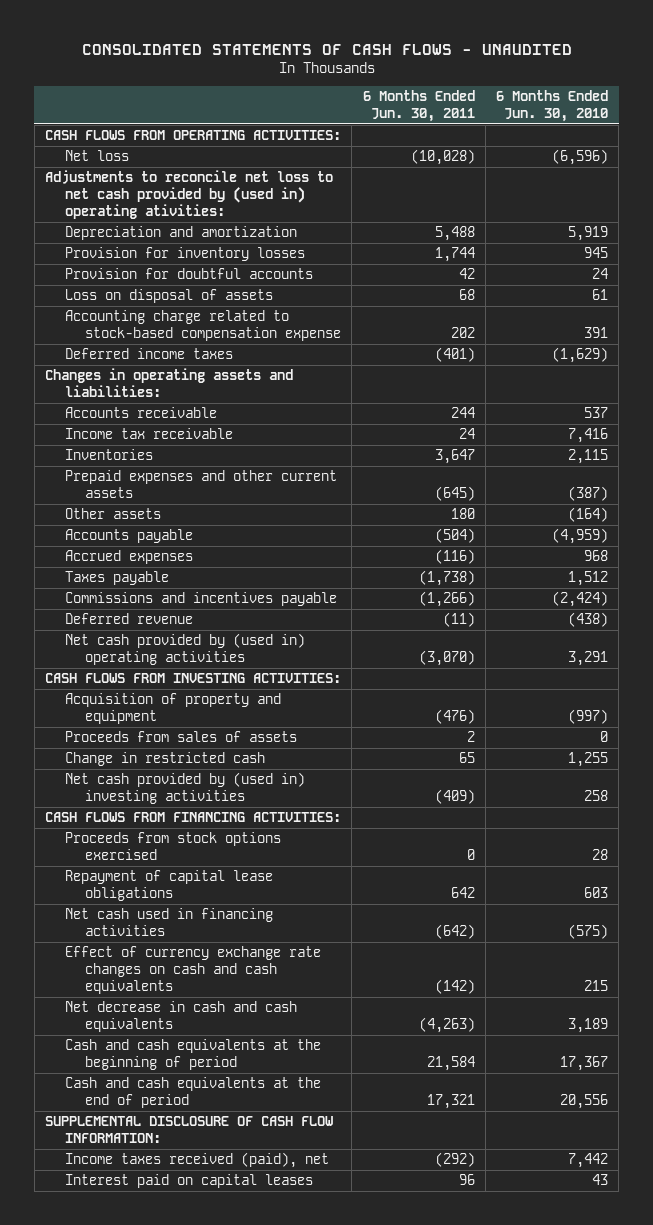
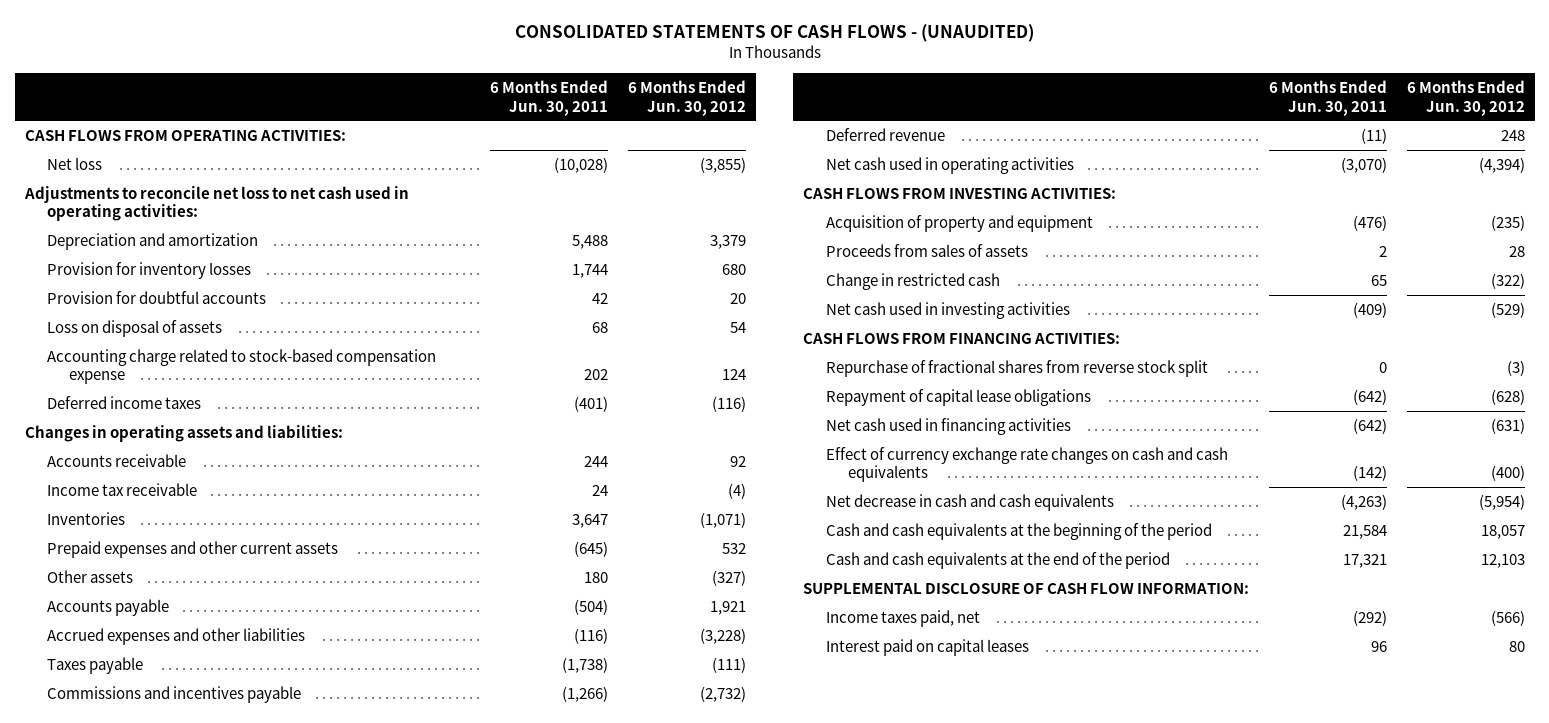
[81,43,572,55] CONSOLIDATED STATEMENTS OF CASH FLOWS - UNAUDITED -> [514,23,1034,42] CONSOLIDATED STATEMENTS OF CASH FLOWS - (UNAUDITED)
[496,90,609,122] 6 Months Ended Jun. 30, 2010 -> none
none -> [628,79,747,116] 6 Months Ended Jun. 30, 2012
[44,170,333,219] Adjustments to reconcile net loss to net cash provided by (used in) operating ativities: -> [23,185,409,222] Adjustments to reconcile net loss to net cash used in operating activities:
[64,550,193,565] Accrued expenses -> [47,627,306,645] Accrued expenses and other liabilities
[64,633,305,666] Net cash provided by (used in) operating activities -> [825,156,1074,174] Net cash used in operating activities
[64,772,305,805] Net cash provided by (used in) investing activities -> [825,301,1070,319] Net cash used in investing activities
[64,832,281,861] Proceeds from stock options exercised -> none
none -> [825,359,1208,377] Repurchase of fractional shares from reverse stock split
[450,887,475,899] 642 -> [1353,388,1388,405] (642)
[64,1039,321,1071] Cash and cash equivalents at the beginning of period -> [825,522,1212,540] Cash and cash equivalents at the beginning of the period
[64,1077,321,1109] Cash and cash equivalents at the end of period -> [825,551,1170,569] Cash and cash equivalents at the end of the period
[64,1152,329,1169] Income taxes received (paid), net -> [825,609,980,627] Income taxes paid, net

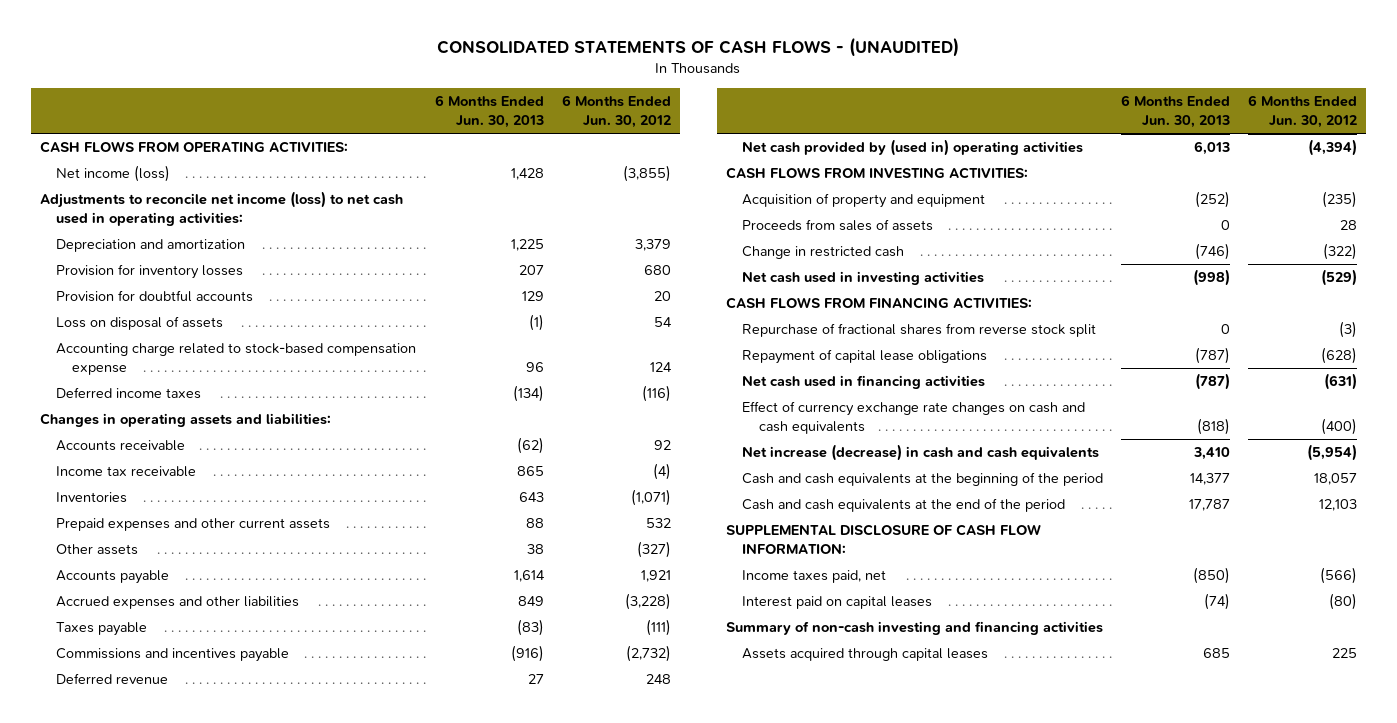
[490,79,609,116] 6 Months Ended Jun. 30, 2011 -> none
none -> [435,95,545,129] 6 Months Ended Jun. 30, 2013
[47,156,103,170] Net loss -> [56,165,171,183] Net income (loss)
[23,185,409,222] Adjustments to reconcile net loss to net cash used in operating activities: -> [39,191,403,227] Adjustments to reconcile net income (loss) to net cash used in operating activities:
[825,156,1074,174] Net cash used in operating activities -> [742,139,1084,157] Net cash provided by (used in) operating activities
[825,493,1114,511] Net decrease in cash and cash equivalents -> [742,444,1100,462] Net increase (decrease) in cash and cash equivalents
[1508,640,1525,652] 80 -> [1329,593,1358,611] (80)
none -> [725,621,1103,636] Summary of non-cash investing and financing activities
none -> [742,648,989,662] Assets acquired through capital leases

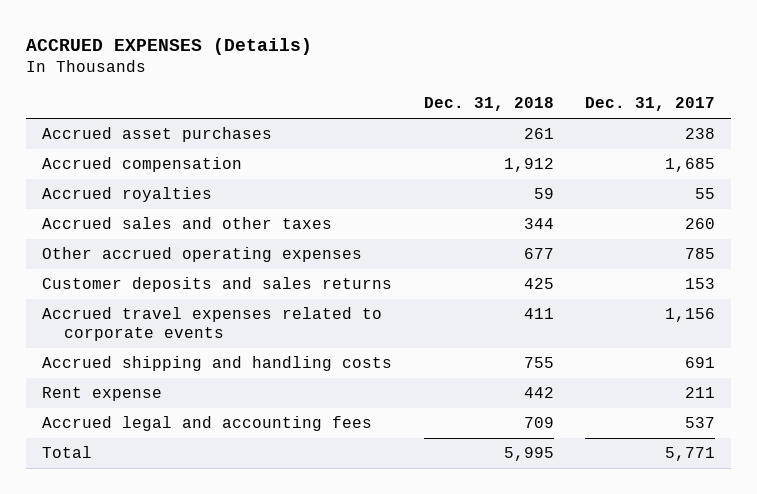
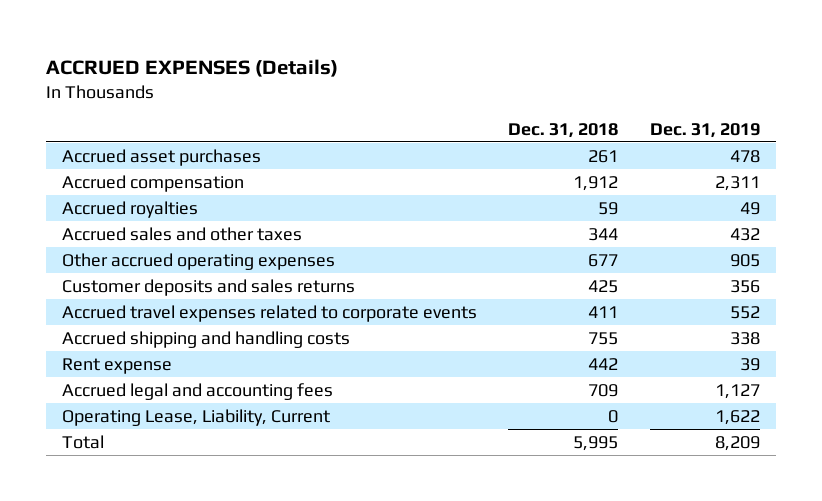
[585,97,716,112] Dec. 31, 2017 -> none
none -> [649,122,760,138] Dec. 31, 2019
none -> [62,408,331,426] Operating Lease, Liability, Current

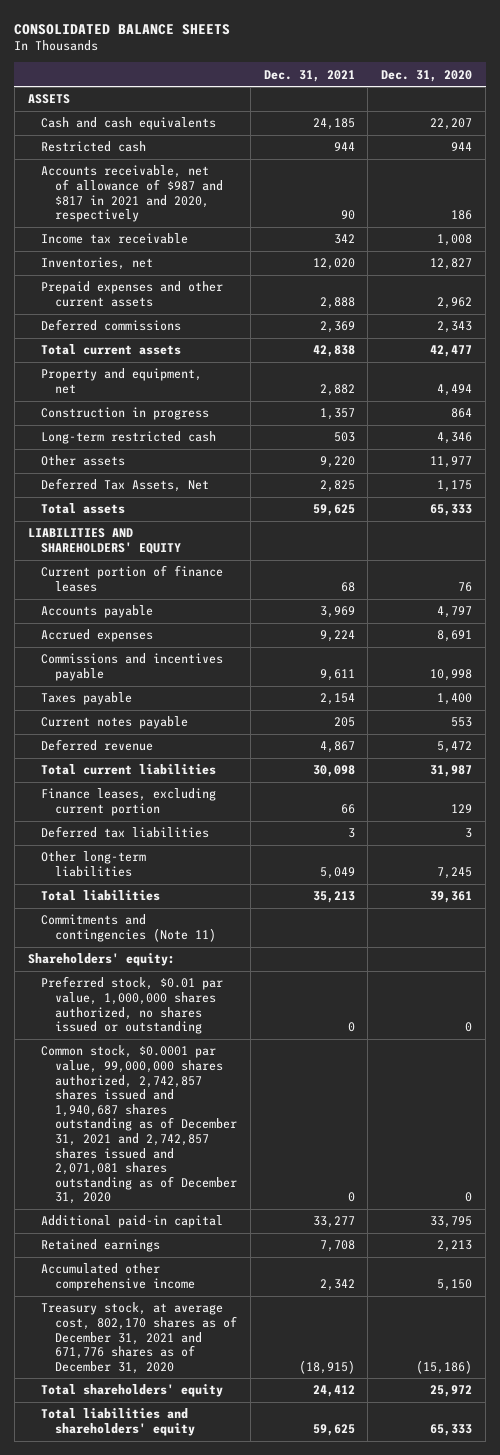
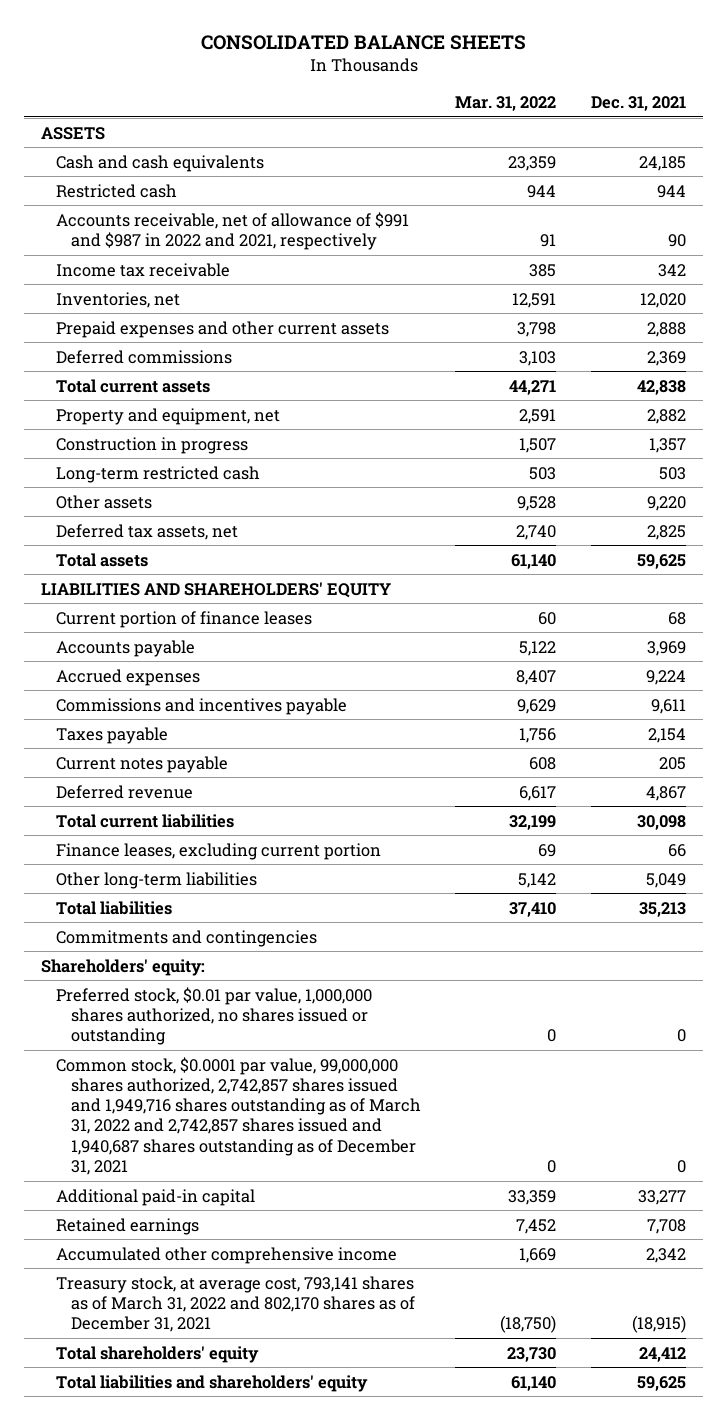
[381,69,473,82] Dec. 31, 2020 -> none
none -> [455,96,557,112] Mar. 31, 2022
[41,165,223,223] Accounts receivable, net of allowance of $987 and $817 in 2021 and 2020, respectively -> [55,211,409,250] Accounts receivable, net of allowance of $991 and $987 in 2022 and 2021, respectively
[41,478,210,493] Deferred Tax Assets, Net -> [55,523,238,540] Deferred tax assets, net
[41,826,210,839] Deferred tax liabilities -> none
[41,914,216,942] Commitments and contingencies (Note 11) -> [55,929,317,947] Commitments and contingencies
[41,1045,237,1205] Common stock, $0.0001 par value, 99,000,000 shares authorized, 2,742,857 shares issued and 1,940,687 shares outstanding as of December 31, 2021 and 2,742,857 shares issued and 2,071,081 shares outstanding as of December 31, 2020 -> [55,1056,421,1175] Common stock, $0.0001 par value, 99,000,000 shares authorized, 2,742,857 shares issued and 1,949,716 shares outstanding as of March 31, 2022 and 2,742,857 shares issued and 1,940,687 shares outstanding as of December 31, 2021
[41,1302,237,1374] Treasury stock, at average cost, 802,170 shares as of December 31, 2021 and 671,776 shares as of December 31, 2020 -> [55,1275,415,1333] Treasury stock, at average cost, 793,141 shares as of March 31, 2022 and 802,170 shares as of December 31, 2021

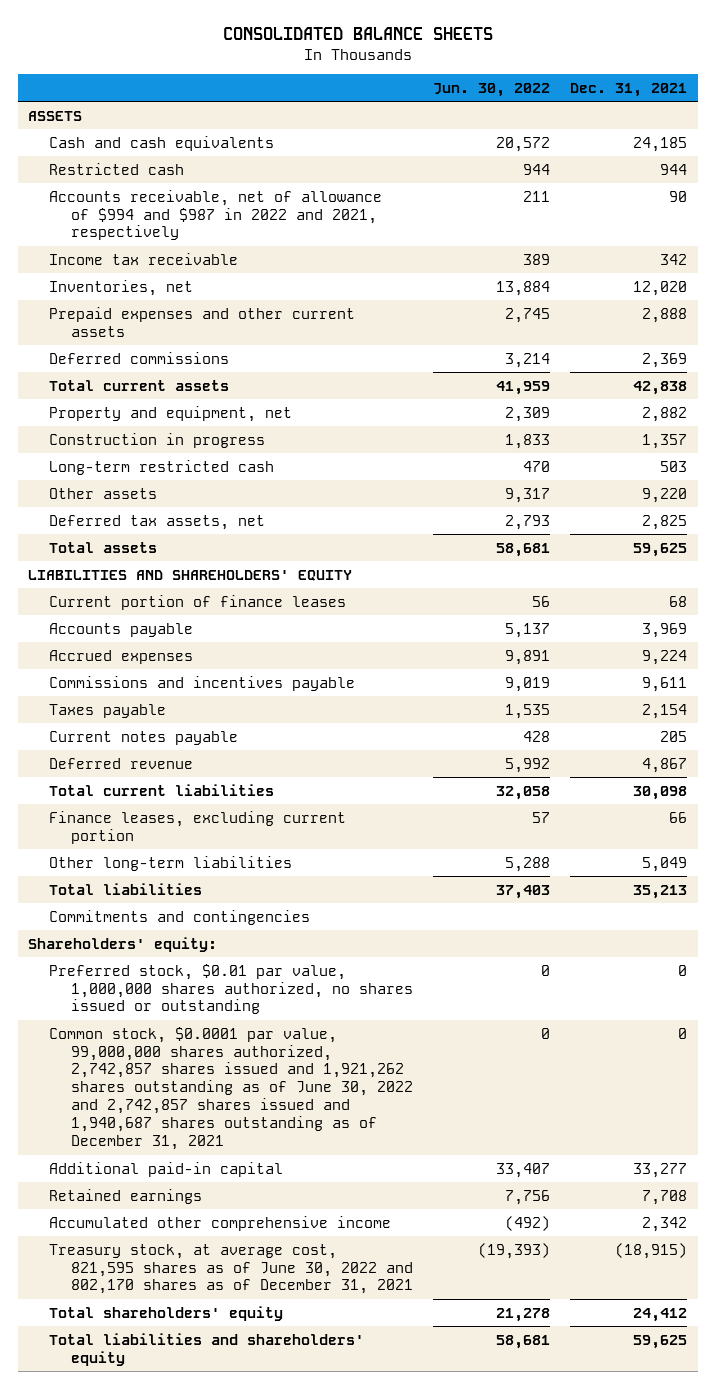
[455,96,557,112] Mar. 31, 2022 -> none
none -> [433,82,551,97] Jun. 30, 2022
[55,211,409,250] Accounts receivable, net of allowance of $991 and $987 in 2022 and 2021, respectively -> [49,189,383,241] Accounts receivable, net of allowance of $994 and $987 in 2022 and 2021, respectively
[55,1056,421,1175] Common stock, $0.0001 par value, 99,000,000 shares authorized, 2,742,857 shares issued and 1,949,716 shares outstanding as of March 31, 2022 and 2,742,857 shares issued and 1,940,687 shares outstanding as of December 31, 2021 -> [49,1026,413,1150] Common stock, $0.0001 par value, 99,000,000 shares authorized, 2,742,857 shares issued and 1,921,262 shares outstanding as of June 30, 2022 and 2,742,857 shares issued and 1,940,687 shares outstanding as of December 31, 2021
[55,1275,415,1333] Treasury stock, at average cost, 793,141 shares as of March 31, 2022 and 802,170 shares as of December 31, 2021 -> [49,1243,413,1295] Treasury stock, at average cost, 821,595 shares as of June 30, 2022 and 802,170 shares as of December 31, 2021

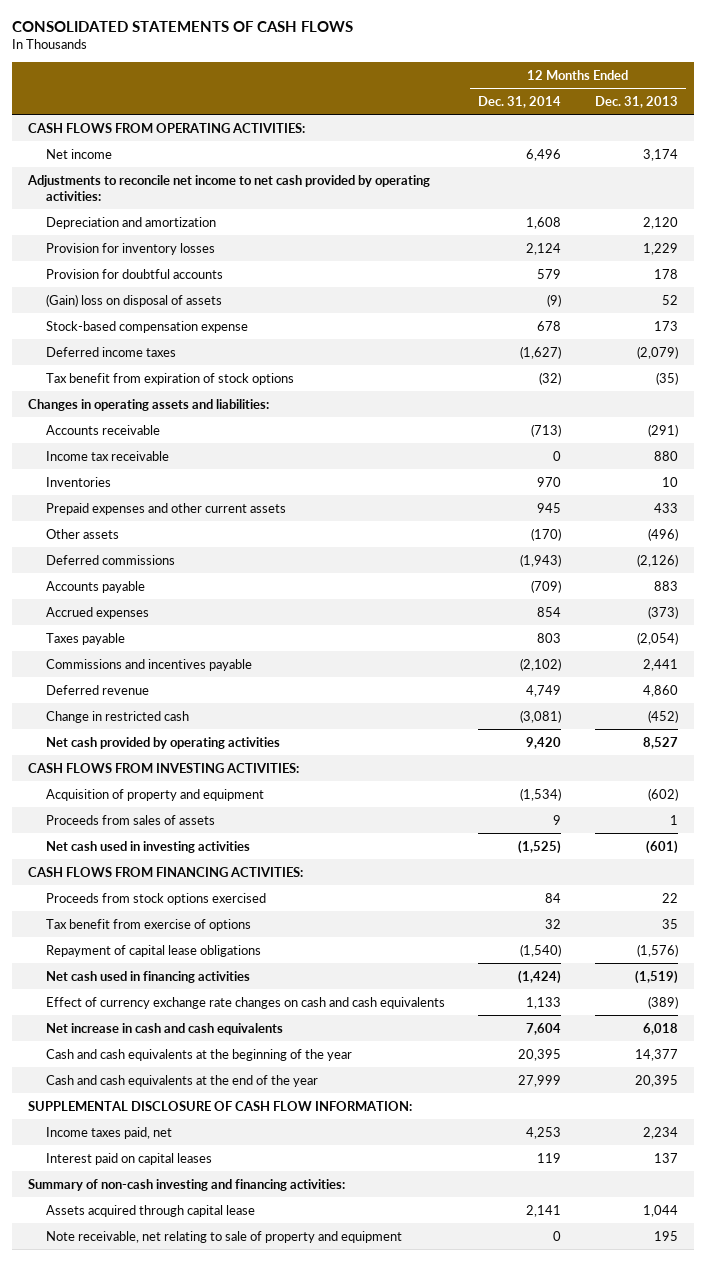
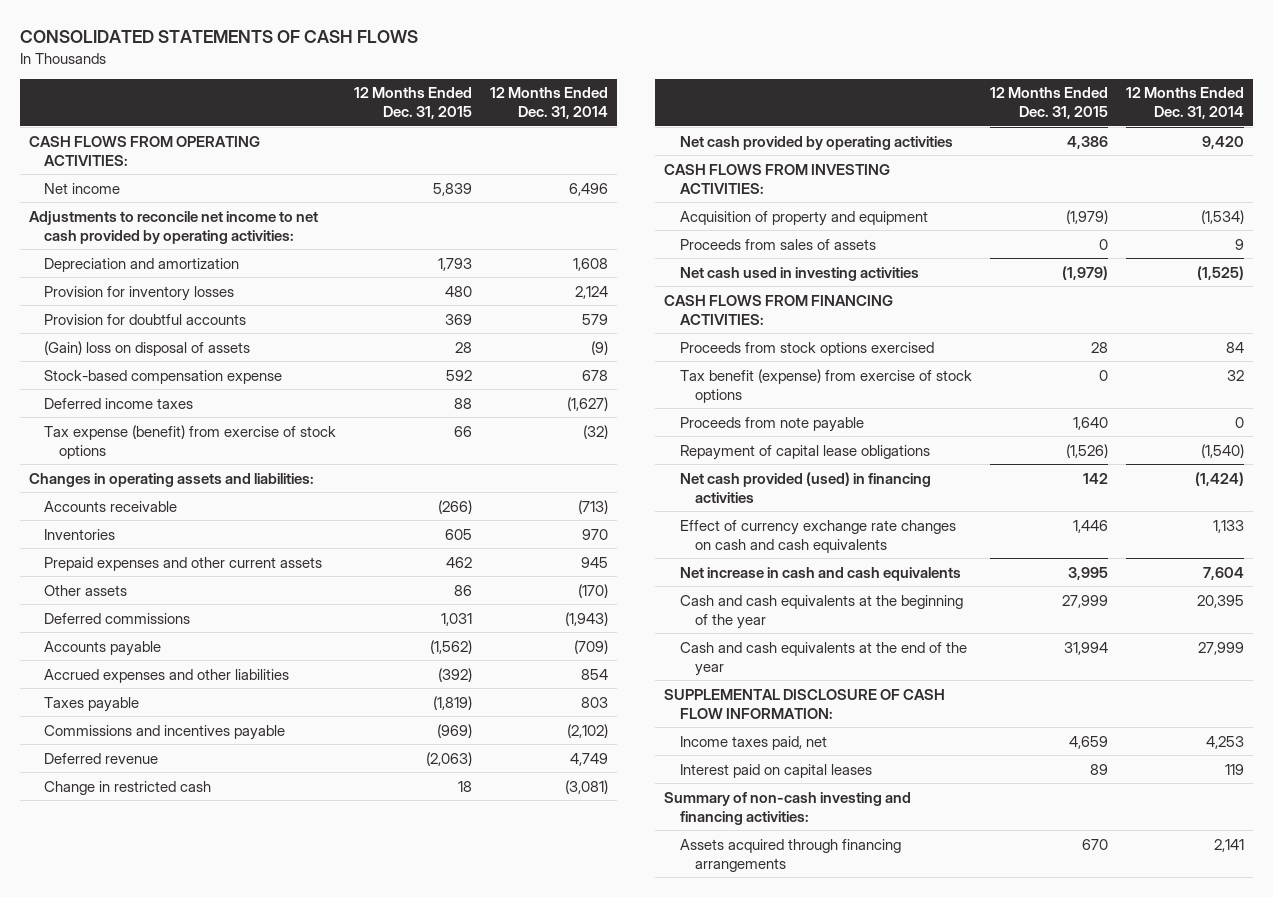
[594,95,678,108] Dec. 31, 2013 -> none
none -> [354,87,473,120] 12 Months Ended Dec. 31, 2015
[46,372,295,385] Tax benefit from expiration of stock options -> [43,424,336,459] Tax expense (benefit) from exercise of stock options
[46,450,170,461] Income tax receivable -> none
[46,606,150,619] Accrued expenses -> [43,668,289,683] Accrued expenses and other liabilities
[46,918,252,931] Tax benefit from exercise of options -> [679,368,972,403] Tax benefit (expense) from exercise of stock options
none -> [679,416,864,432] Proceeds from note payable
[46,970,251,983] Net cash used in financing activities -> [679,471,931,503] Net cash provided (used) in financing activities
[46,1230,403,1243] Note receivable, net relating to sale of property and equipment -> none
[46,1204,256,1217] Assets acquired through capital lease -> [679,838,901,872] Assets acquired through financing arrangements

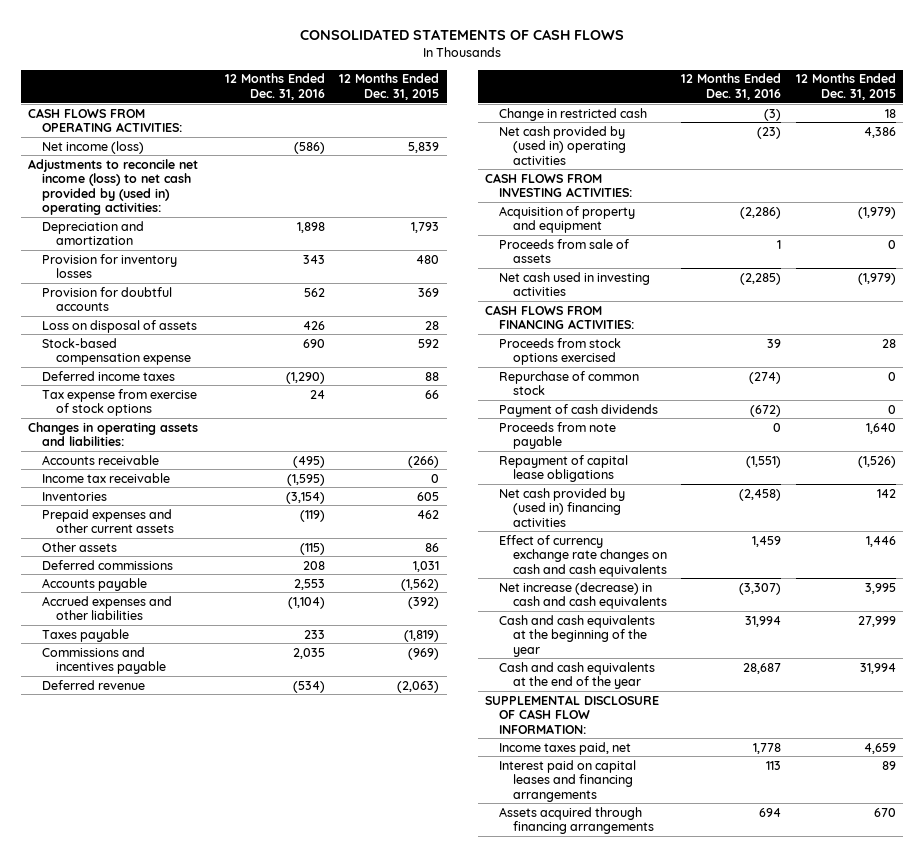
[490,87,609,120] 12 Months Ended Dec. 31, 2014 -> none
none -> [224,73,325,100] 12 Months Ended Dec. 31, 2016
[43,182,120,194] Net income -> [42,140,145,154] Net income (loss)
[28,210,318,244] Adjustments to reconcile net income to net cash provided by operating activities: -> [28,158,199,216] Adjustments to reconcile net income (loss) to net cash provided by (used in) operating activities:
[43,340,250,356] (Gain) loss on disposal of assets -> [42,319,198,333] Loss on disposal of assets
[43,424,336,459] Tax expense (benefit) from exercise of stock options -> [42,388,198,417] Tax expense from exercise of stock options
none -> [42,472,171,483] Income tax receivable
[679,135,953,150] Net cash provided by operating activities -> [498,125,626,165] Net cash provided by (used in) operating activities
[679,238,876,250] Proceeds from sales of assets -> [498,238,629,264] Proceeds from sale of assets
[679,368,972,403] Tax benefit (expense) from exercise of stock options -> none
none -> [498,370,639,396] Repurchase of common stock
none -> [498,403,658,417] Payment of cash dividends
[679,471,931,503] Net cash provided (used) in financing activities -> [498,487,625,527] Net cash provided by (used in) financing activities
[679,566,961,581] Net increase in cash and cash equivalents -> [498,581,667,610] Net increase (decrease) in cash and cash equivalents
[664,791,912,825] Summary of non-cash investing and financing activities: -> none
[679,763,872,778] Interest paid on capital leases -> [498,759,636,802] Interest paid on capital leases and financing arrangements

